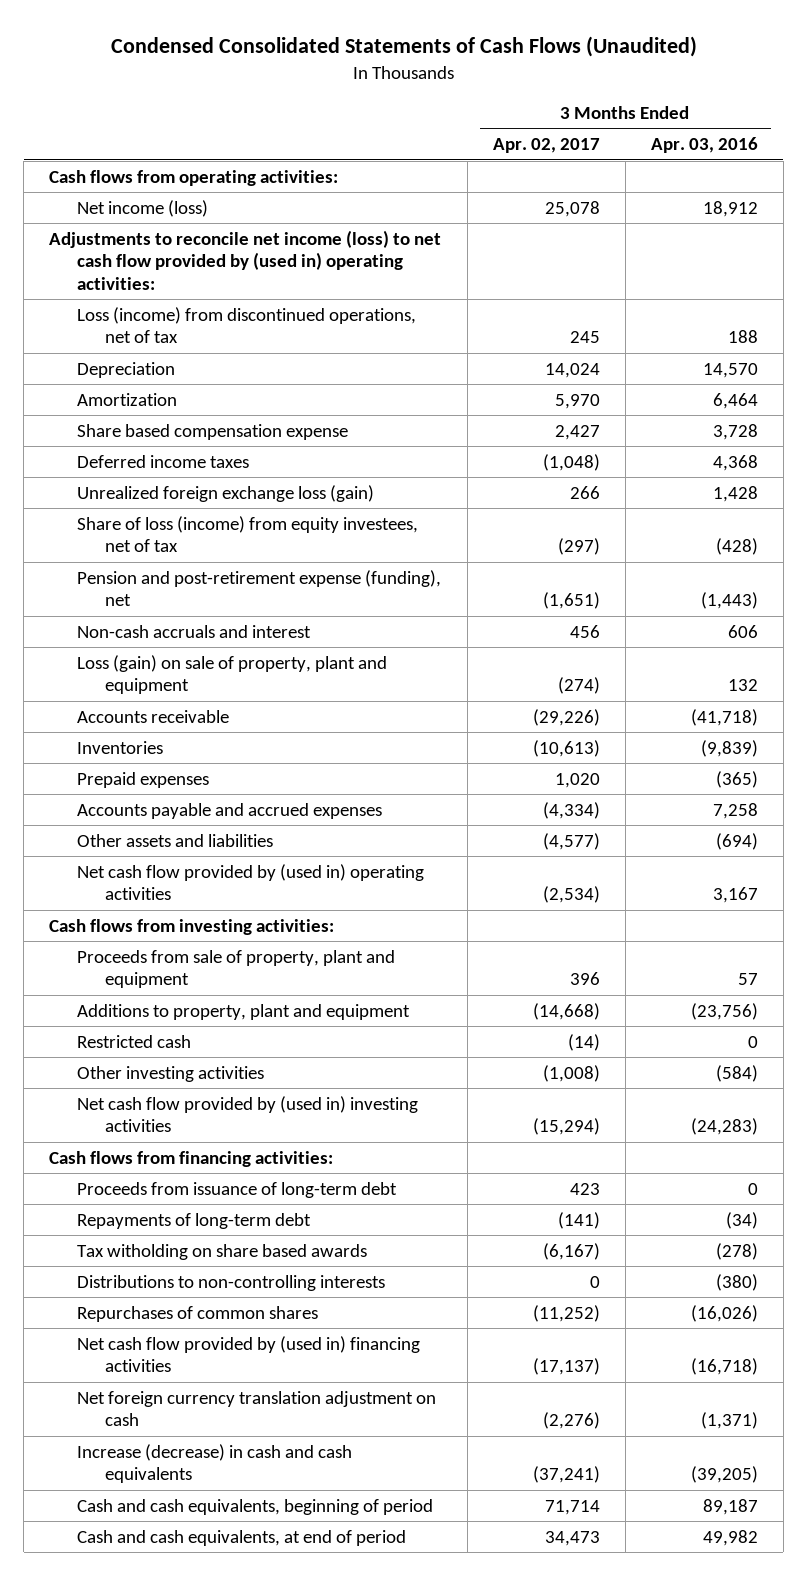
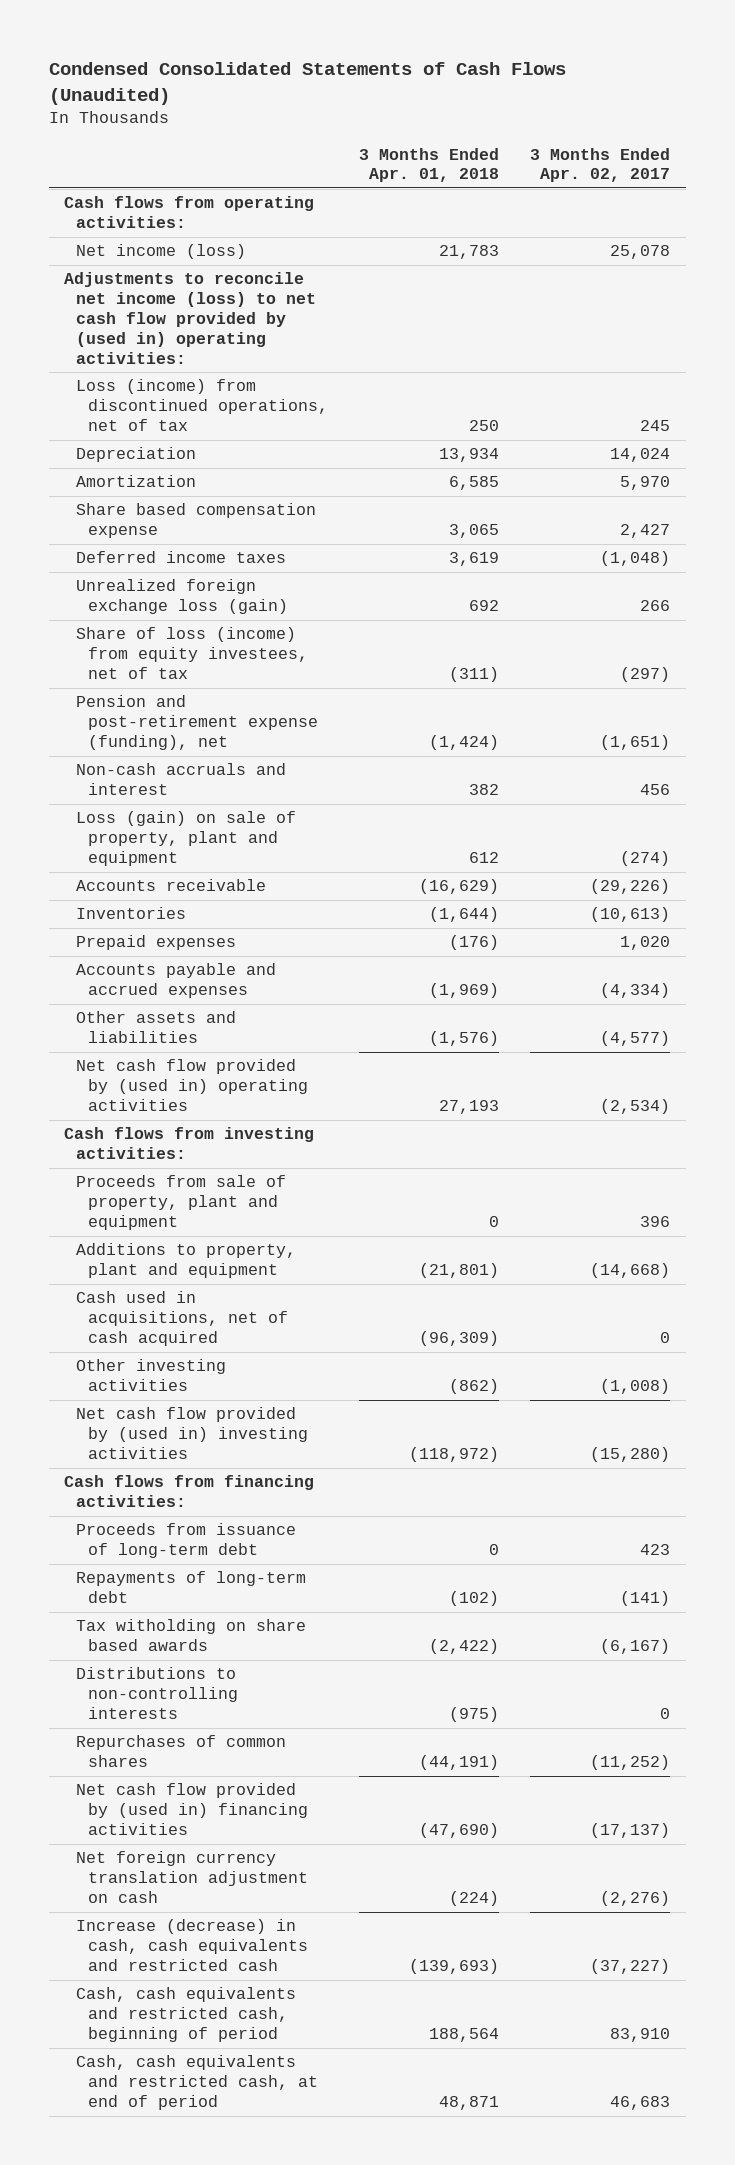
[650,137,758,154] Apr. 03, 2016 -> none
none -> [359,147,500,183] 3 Months Ended Apr. 01, 2018
[77,1034,192,1048] Restricted cash -> none
none -> [76,1291,289,1347] Cash used in acquisitions, net of cash acquired
[532,1118,600,1136] (15,294) -> [590,1447,671,1463] (15,280)
[77,1443,353,1484] Increase (decrease) in cash and cash equivalents -> [76,1919,309,1972] Increase (decrease) in cash, cash equivalents and restricted cash
[532,1466,600,1484] (37,241) -> [590,1959,671,1975] (37,227)
[77,1498,434,1515] Cash and cash equivalents, beginning of period -> [76,1987,297,2043] Cash, cash equivalents and restricted cash, beginning of period
[544,1499,600,1515] 71,714 -> [610,2028,671,2043] 83,910
[77,1529,407,1546] Cash and cash equivalents, at end of period -> [76,2055,319,2111] Cash, cash equivalents and restricted cash, at end of period
[544,1530,600,1546] 34,473 -> [610,2096,671,2111] 46,683

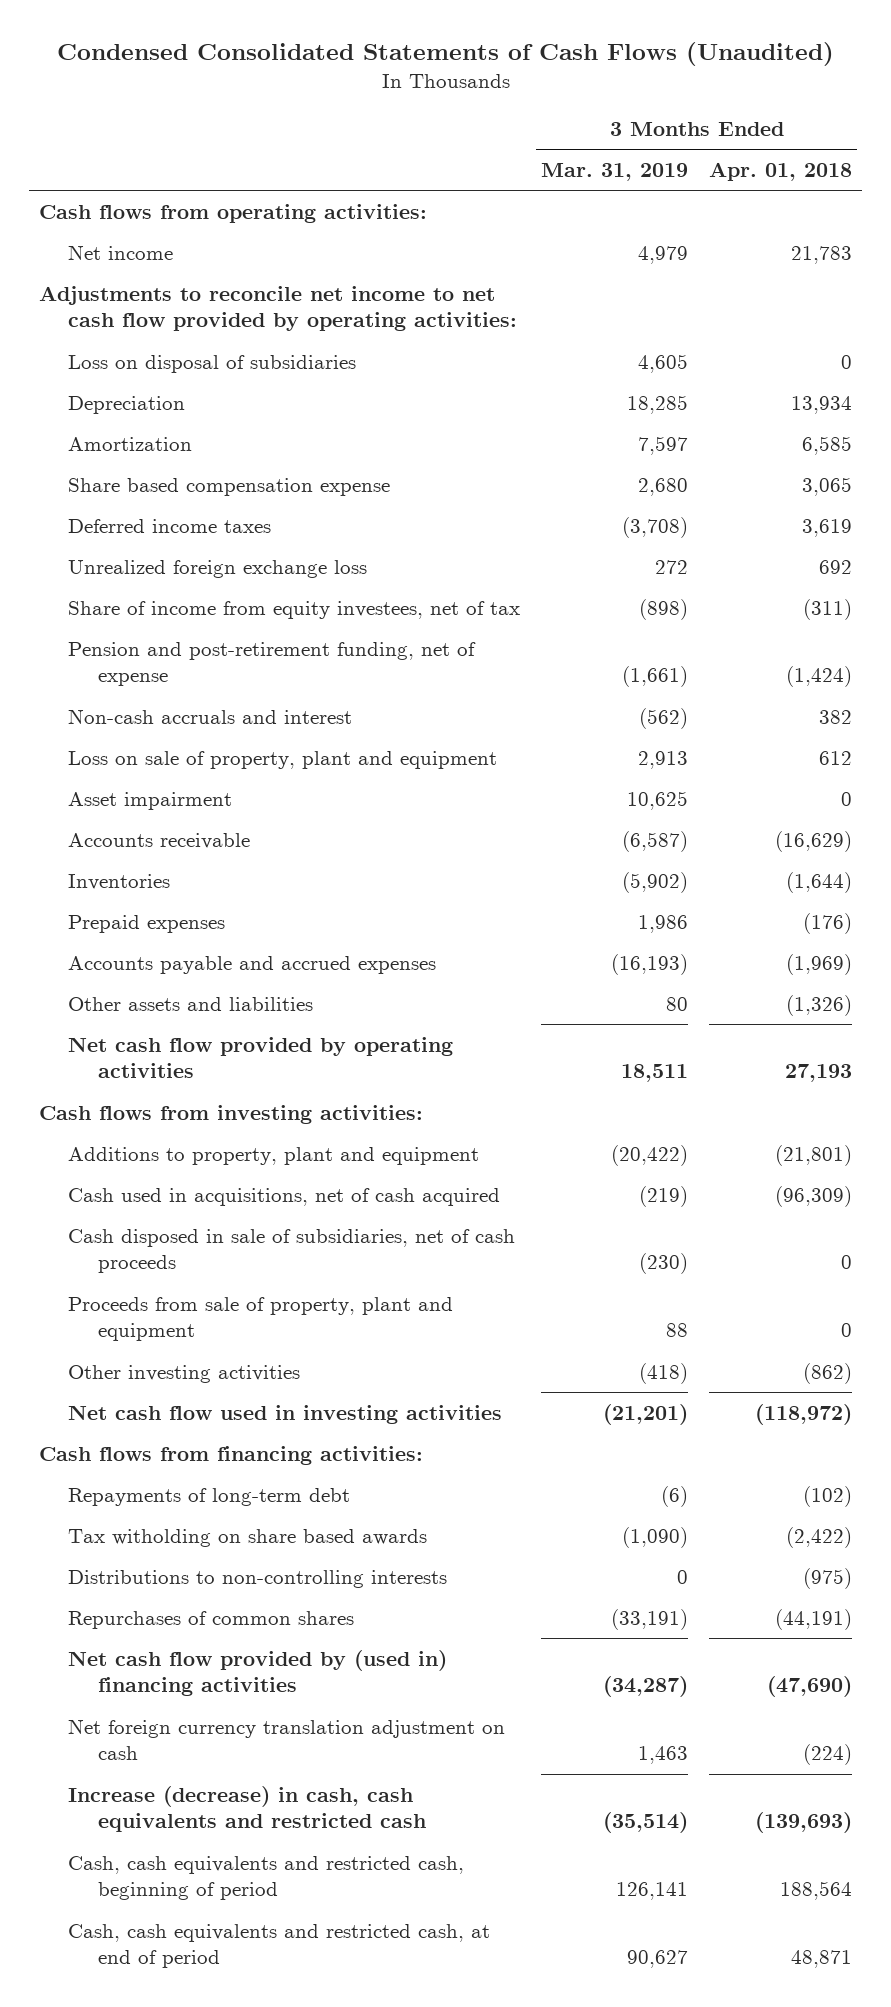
[530,147,671,183] 3 Months Ended Apr. 02, 2017 -> none
none -> [541,162,689,181] Mar. 31, 2019
[76,379,329,432] Loss (income) from discontinued operations, net of tax -> none
[76,244,247,260] Net income (loss) -> [68,244,174,260] Net income
[64,272,317,364] Adjustments to reconcile net income (loss) to net cash flow provided by (used in) operating activities: -> [39,285,518,332] Adjustments to reconcile net income to net cash flow provided by operating activities:
none -> [68,354,357,373] Loss on disposal of subsidiaries
[76,579,289,615] Unrealized foreign exchange loss (gain) -> [68,559,368,578] Unrealized foreign exchange loss
[76,627,309,680] Share of loss (income) from equity investees, net of tax -> [68,600,521,619] Share of income from equity investees, net of tax
[76,695,319,751] Pension and post-retirement expense (funding), net -> [68,641,477,687] Pension and post-retirement funding, net of expense
[76,811,297,867] Loss (gain) on sale of property, plant and equipment -> [68,750,498,769] Loss on sale of property, plant and equipment
none -> [68,791,233,810] Asset impairment
[429,1031,500,1047] (1,576) -> [786,994,853,1016] (1,326)
[76,1059,309,1112] Net cash flow provided by (used in) operating activities -> [68,1036,454,1079] Net cash flow provided by operating activities
none -> [68,1228,516,1274] Cash disposed in sale of subsidiaries, net of cash proceeds
[76,1175,287,1231] Proceeds from sale of property, plant and equipment -> [68,1296,454,1342] Proceeds from sale of property, plant and equipment
[76,1407,309,1460] Net cash flow provided by (used in) investing activities -> [68,1404,503,1424] Net cash flow used in investing activities
[76,1523,297,1559] Proceeds from issuance of long-term debt -> none

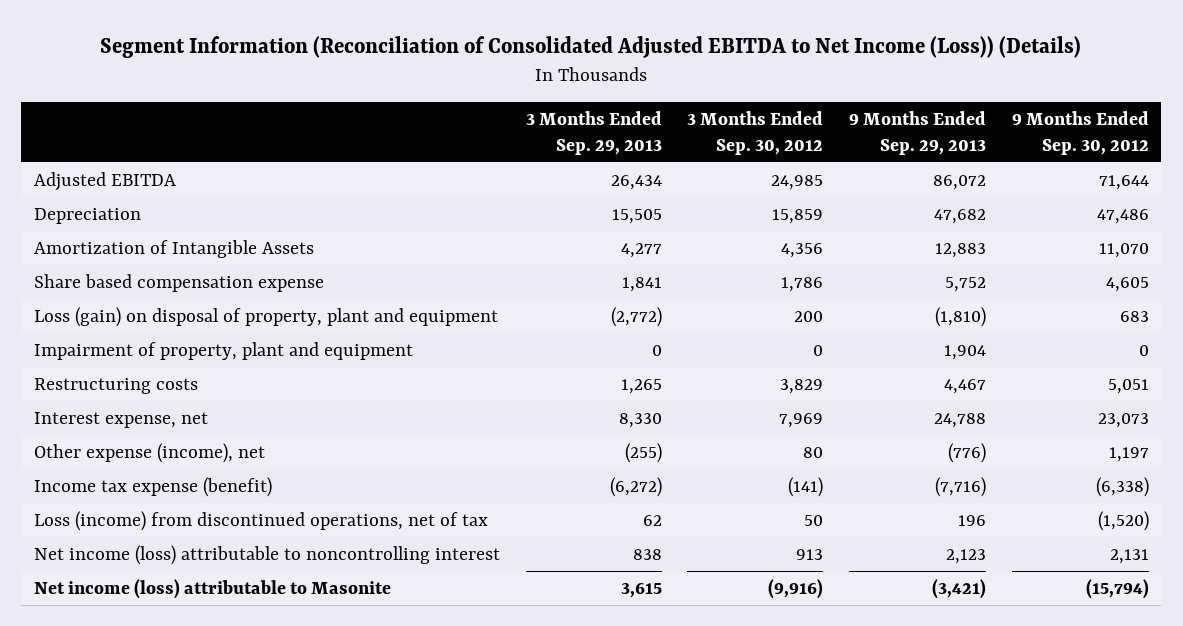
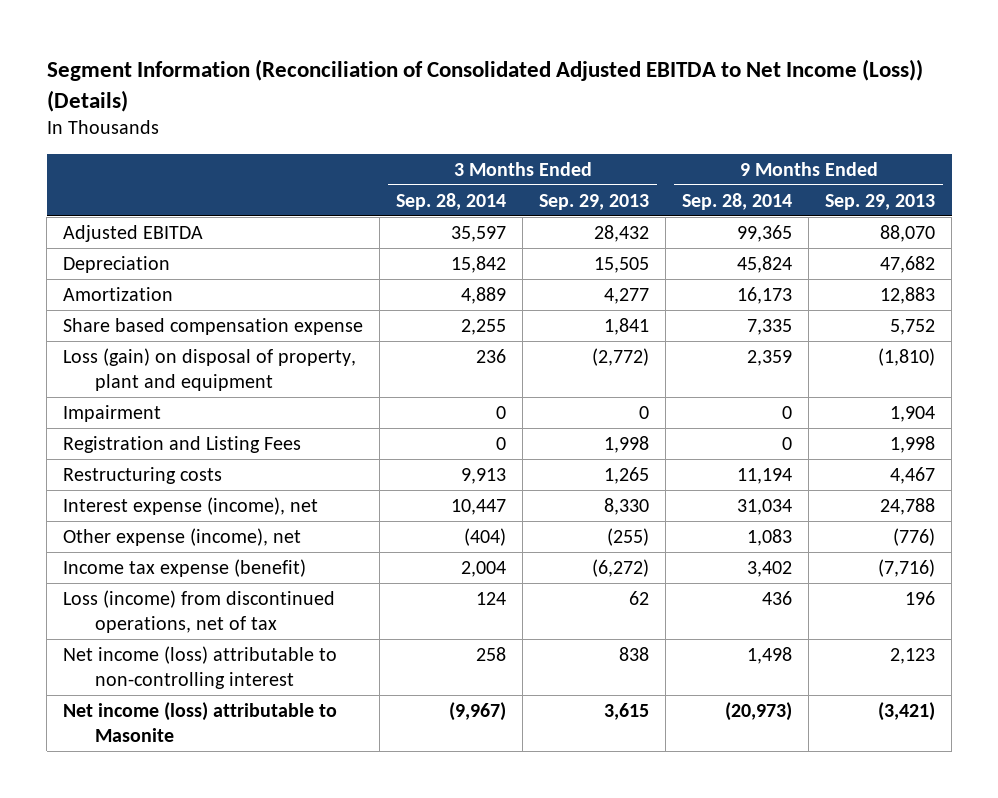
[687,110,824,155] 3 Months Ended Sep. 30, 2012 -> none
[1011,110,1149,155] 9 Months Ended Sep. 30, 2012 -> none
none -> [396,192,507,210] Sep. 28, 2014
none -> [682,192,793,210] Sep. 28, 2014
[610,174,662,190] 26,434 -> [594,224,650,242] 28,432
[932,174,986,190] 86,072 -> [880,224,936,242] 88,070
[33,239,314,258] Amortization of Intangible Assets -> [63,286,174,301] Amortization
[33,341,413,360] Impairment of property, plant and equipment -> [63,404,162,422] Impairment
none -> [63,435,302,453] Registration and Listing Fees
[33,411,208,428] Interest expense, net -> [63,496,319,515] Interest expense (income), net
[33,544,500,565] Net income (loss) attributable to noncontrolling interest -> [63,645,338,689] Net income (loss) attributable to non-controlling interest

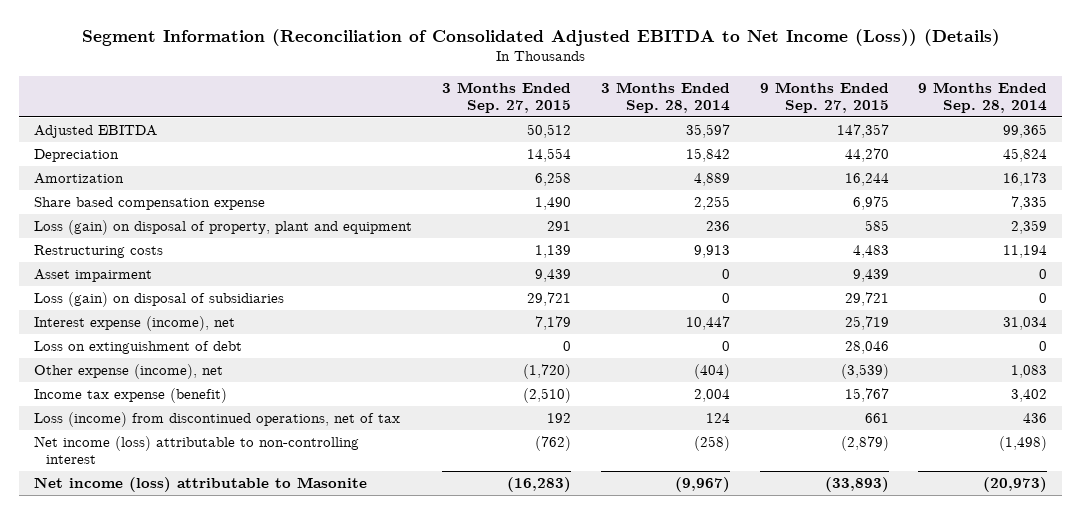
[539,193,650,210] Sep. 29, 2013 -> none
[825,193,936,210] Sep. 29, 2013 -> none
none -> [441,81,571,113] 3 Months Ended Sep. 27, 2015
none -> [759,81,889,113] 9 Months Ended Sep. 27, 2015
[63,404,162,422] Impairment -> none
[63,435,302,453] Registration and Listing Fees -> none
none -> [34,269,153,283] Asset impairment
none -> [34,292,285,308] Loss (gain) on disposal of subsidiaries
none -> [34,341,243,355] Loss on extinguishment of debt
[476,646,507,661] 258 -> [693,436,730,452] (258)
[747,646,793,664] 1,498 -> [999,436,1048,452] (1,498)

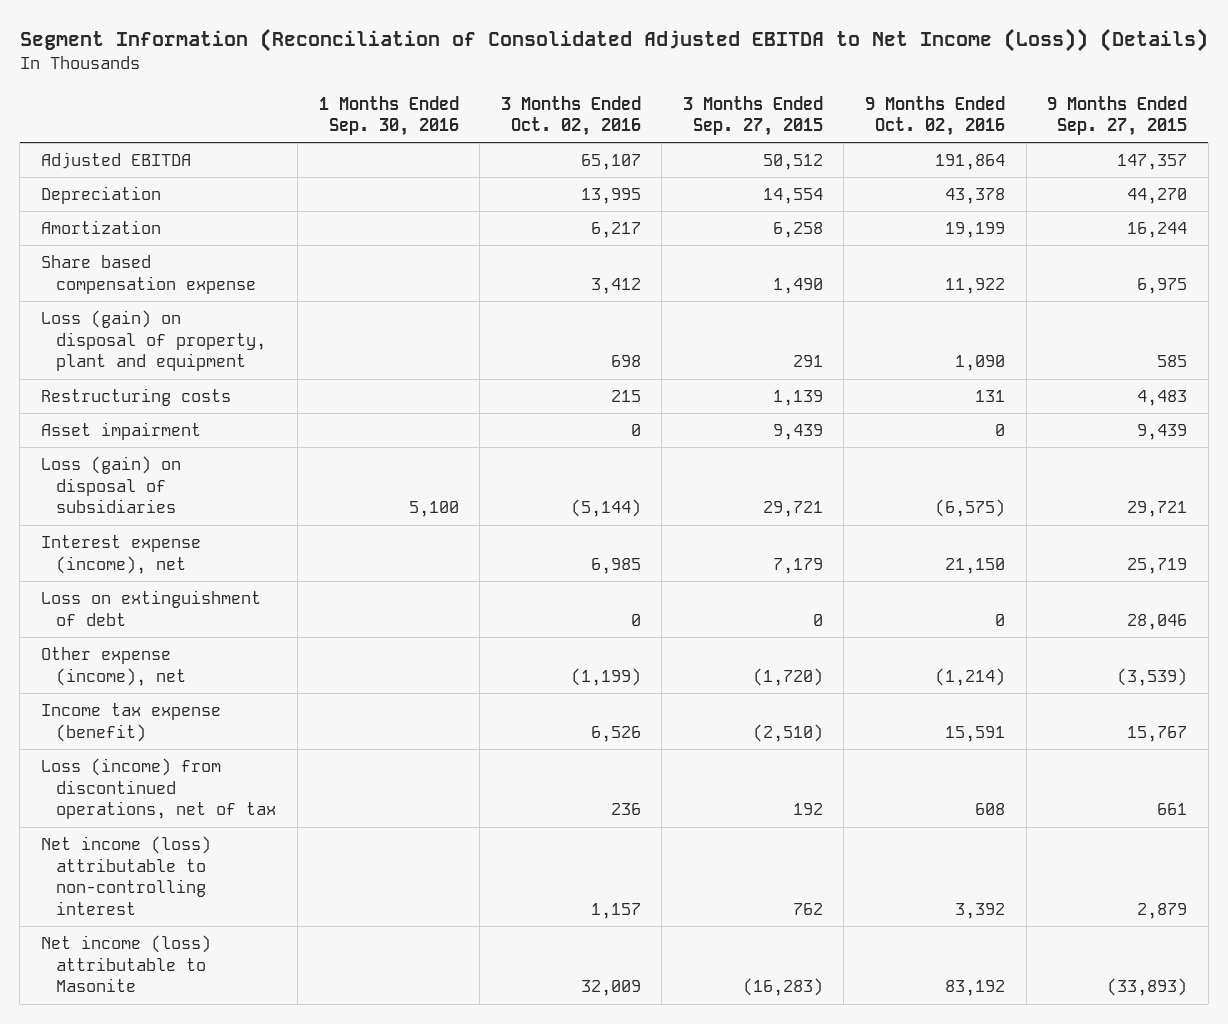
[600,81,730,113] 3 Months Ended Sep. 28, 2014 -> none
[918,81,1048,113] 9 Months Ended Sep. 28, 2014 -> none
none -> [318,95,459,137] 1 Months Ended Sep. 30, 2016
none -> [500,95,641,137] 3 Months Ended Oct. 02, 2016
none -> [865,95,1006,137] 9 Months Ended Oct. 02, 2016
[534,436,571,452] (762) -> [792,903,823,916] 762
[840,436,889,452] (2,879) -> [1137,903,1188,920] 2,879

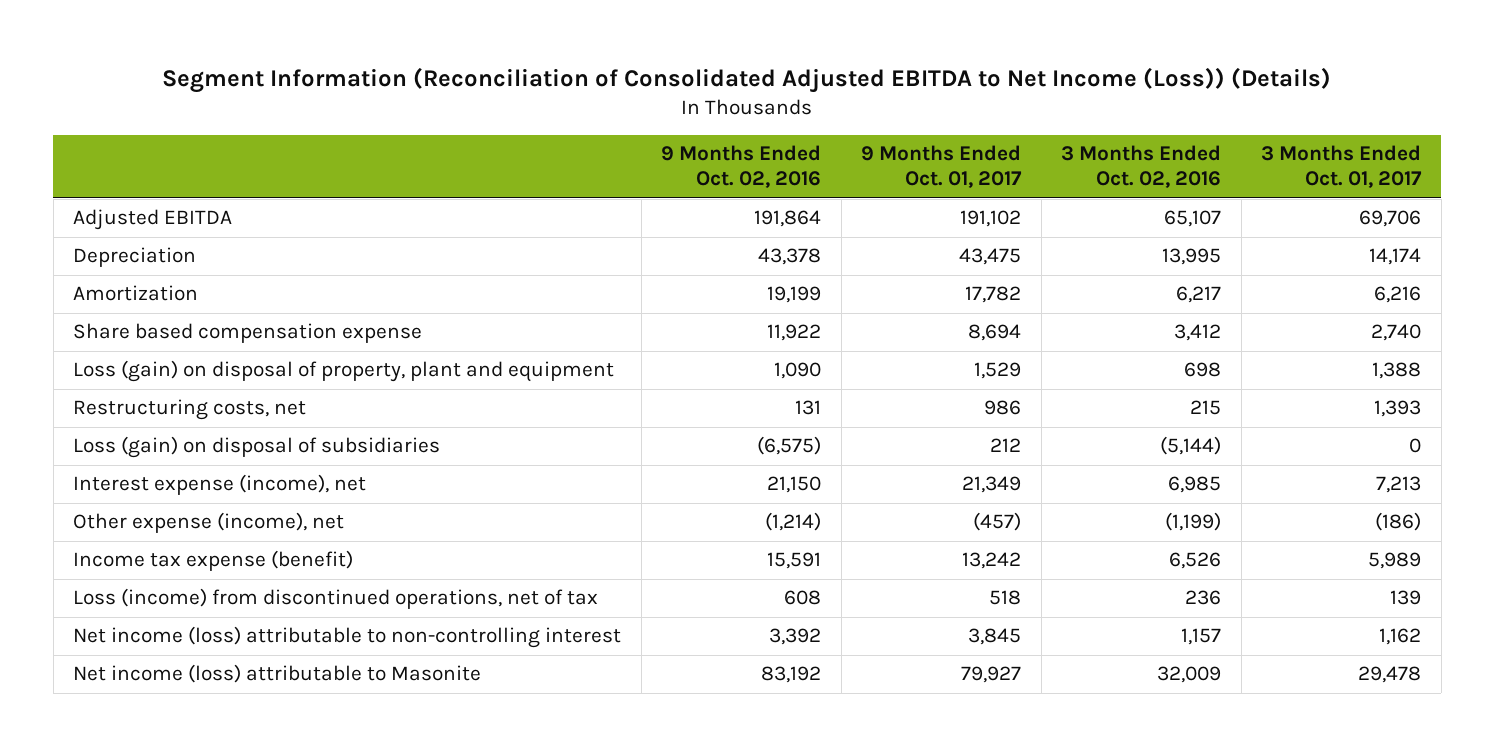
[318,95,459,137] 1 Months Ended Sep. 30, 2016 -> none
[682,95,823,137] 3 Months Ended Sep. 27, 2015 -> none
[1047,95,1188,137] 9 Months Ended Sep. 27, 2015 -> none
none -> [861,145,1023,189] 9 Months Ended Oct. 01, 2017
none -> [1261,145,1423,189] 3 Months Ended Oct. 01, 2017
[40,422,201,441] Asset impairment -> none
[40,388,231,407] Restructuring costs -> [73,399,307,421] Restructuring costs, net
[40,590,261,626] Loss on extinguishment of debt -> none

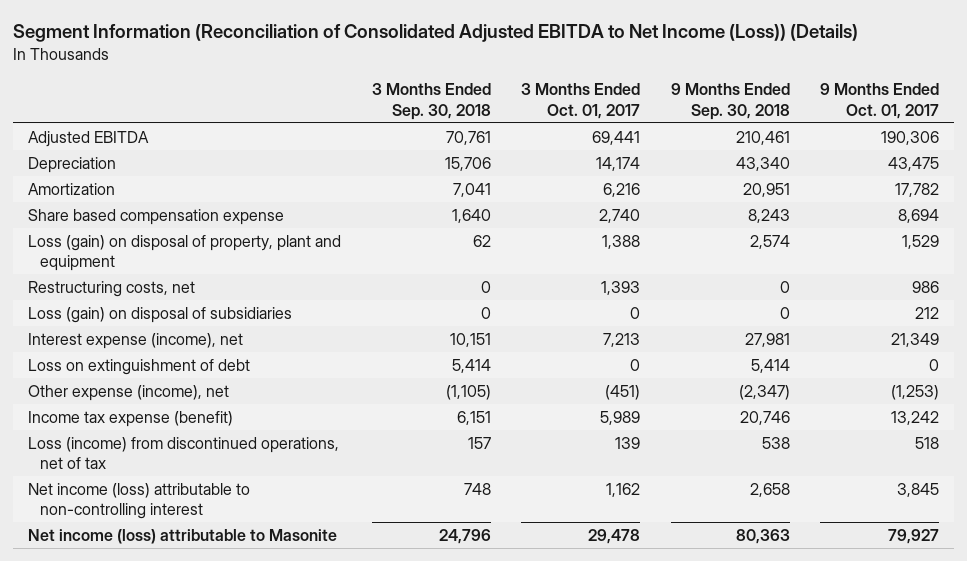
[661,145,822,189] 9 Months Ended Oct. 02, 2016 -> none
[1061,145,1222,189] 3 Months Ended Oct. 02, 2016 -> none
none -> [371,83,491,120] 3 Months Ended Sep. 30, 2018
none -> [670,83,790,120] 9 Months Ended Sep. 30, 2018
[960,210,1022,228] 191,102 -> [881,130,940,145] 190,306
[1359,210,1422,228] 69,706 -> [592,130,641,145] 69,441
none -> [28,358,251,375] Loss on extinguishment of debt
[973,512,1022,532] (457) -> [891,384,940,400] (1,253)
[1375,512,1422,532] (186) -> [605,384,641,400] (451)

